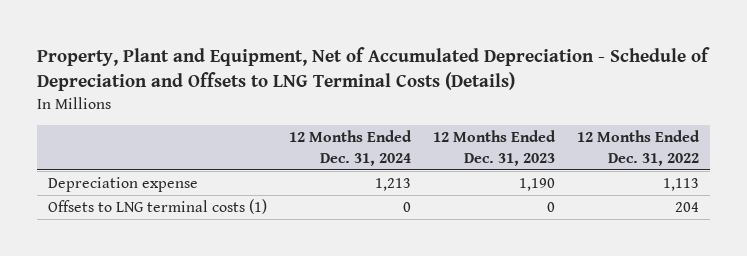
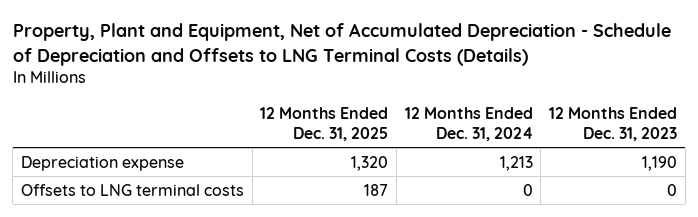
[577,130,701,166] 12 Months Ended Dec. 31, 2022 -> none
none -> [260,106,389,142] 12 Months Ended Dec. 31, 2025
[48,199,268,215] Offsets to LNG terminal costs (1) -> [20,183,244,196] Offsets to LNG terminal costs

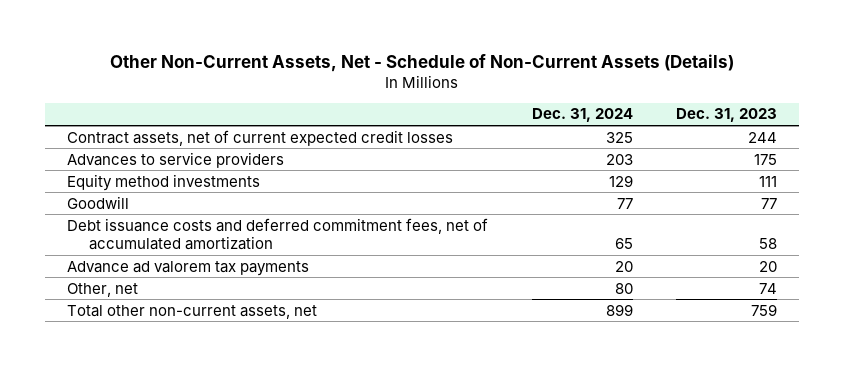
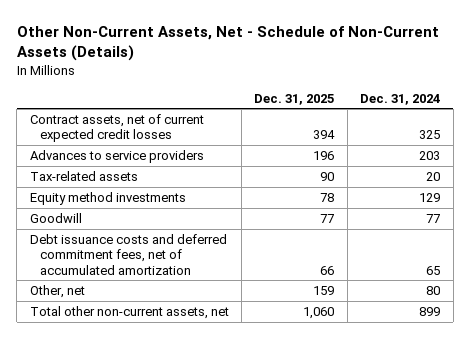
[676,108,778,123] Dec. 31, 2023 -> none
none -> [254,93,335,105] Dec. 31, 2025
none -> [29,170,138,181] Tax-related assets
[66,260,309,276] Advance ad valorem tax payments -> none

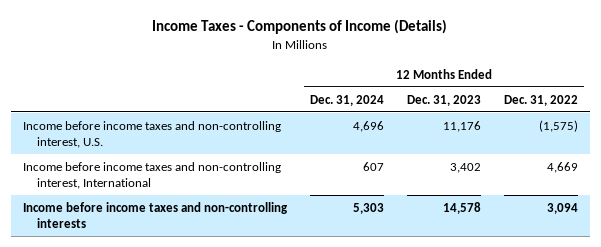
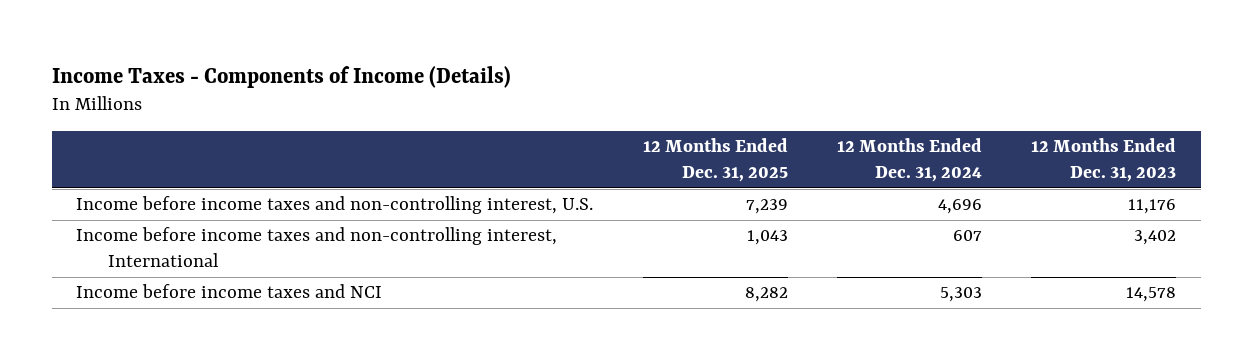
[504,94,579,106] Dec. 31, 2022 -> none
none -> [642,137,788,182] 12 Months Ended Dec. 31, 2025
[22,201,288,229] Income before income taxes and non-controlling interests -> [76,284,383,299] Income before income taxes and NCI

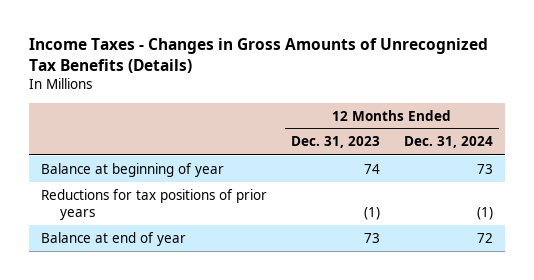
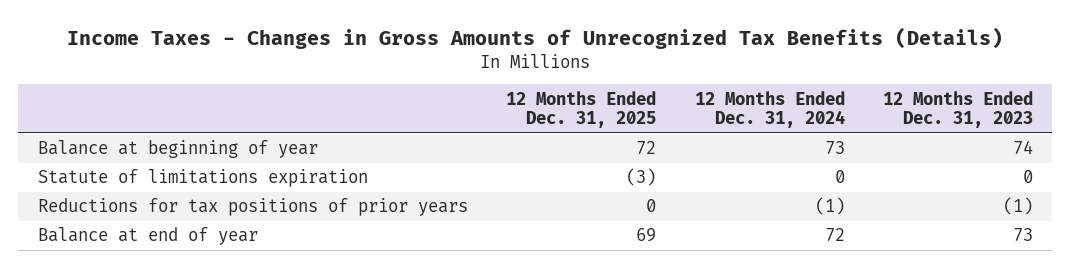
none -> [506,90,657,129] 12 Months Ended Dec. 31, 2025
none -> [37,169,368,188] Statute of limitations expiration

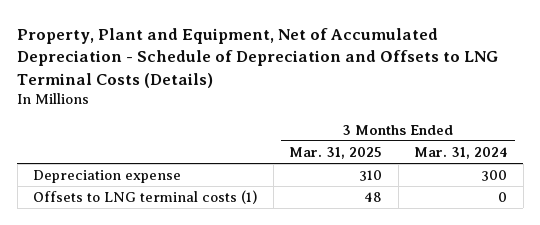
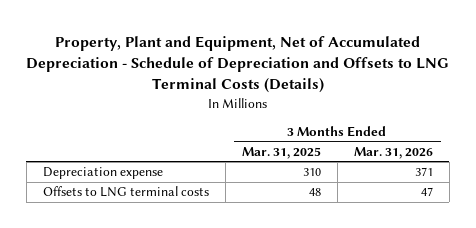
[414,146,508,159] Mar. 31, 2024 -> none
none -> [353,146,433,159] Mar. 31, 2026
[33,190,258,205] Offsets to LNG terminal costs (1) -> [42,186,209,198] Offsets to LNG terminal costs

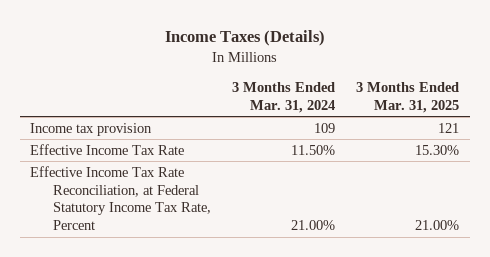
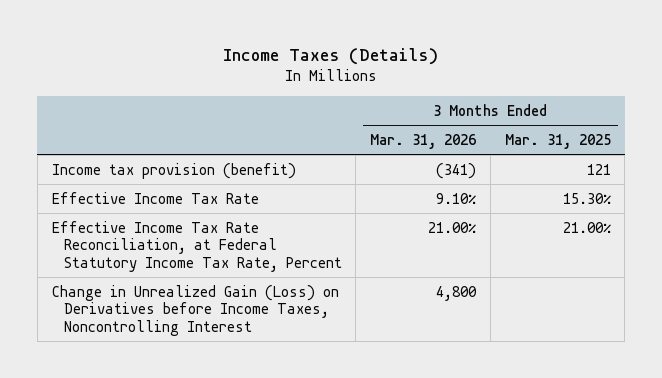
[231,81,335,113] 3 Months Ended Mar. 31, 2024 -> none
none -> [370,134,477,150] Mar. 31, 2026
[30,122,153,136] Income tax provision -> [51,162,296,179] Income tax provision (benefit)
none -> [51,284,339,336] Change in Unrealized Gain (Loss) on Derivatives before Income Taxes, Noncontrolling Interest

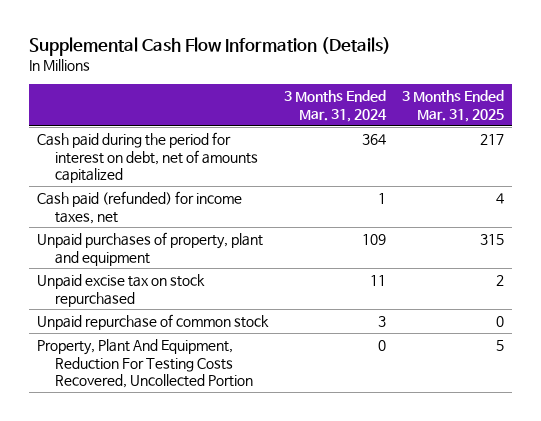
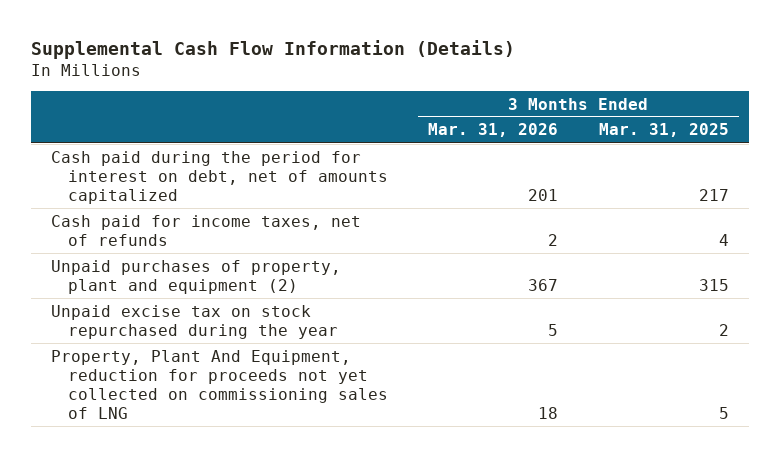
[284,90,388,122] 3 Months Ended Mar. 31, 2024 -> none
none -> [428,123,559,138] Mar. 31, 2026
[37,313,270,330] Unpaid repurchase of common stock -> none
[37,190,243,224] Cash paid (refunded) for income taxes, net -> [50,214,361,246] Cash paid for income taxes, net of refunds
[37,231,264,266] Unpaid purchases of property, plant and equipment -> [50,259,341,294] Unpaid purchases of property, plant and equipment (2)
[37,273,206,307] Unpaid excise tax on stock repurchased -> [50,304,338,339] Unpaid excise tax on stock repurchased during the year
[37,338,254,389] Property, Plant And Equipment, Reduction For Testing Costs Recovered, Uncollected Portion -> [50,349,388,419] Property, Plant And Equipment, reduction for proceeds not yet collected on commissioning sales of LNG

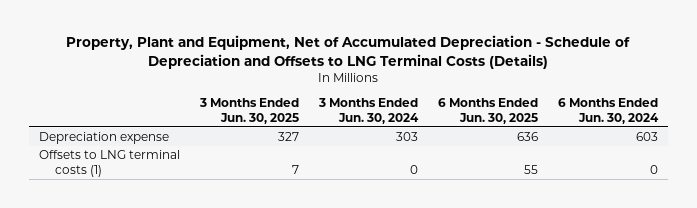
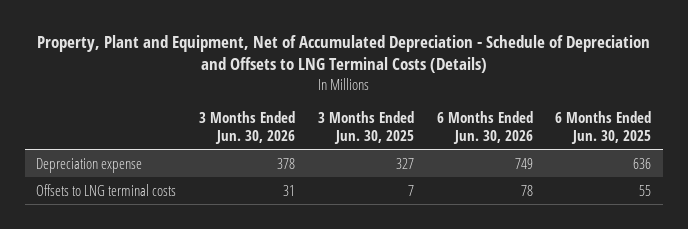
[317,98,419,124] 3 Months Ended Jun. 30, 2024 -> none
[557,98,659,124] 6 Months Ended Jun. 30, 2024 -> none
none -> [199,111,296,144] 3 Months Ended Jun. 30, 2026
none -> [436,111,533,144] 6 Months Ended Jun. 30, 2026
[38,150,180,177] Offsets to LNG terminal costs (1) -> [36,183,177,196] Offsets to LNG terminal costs

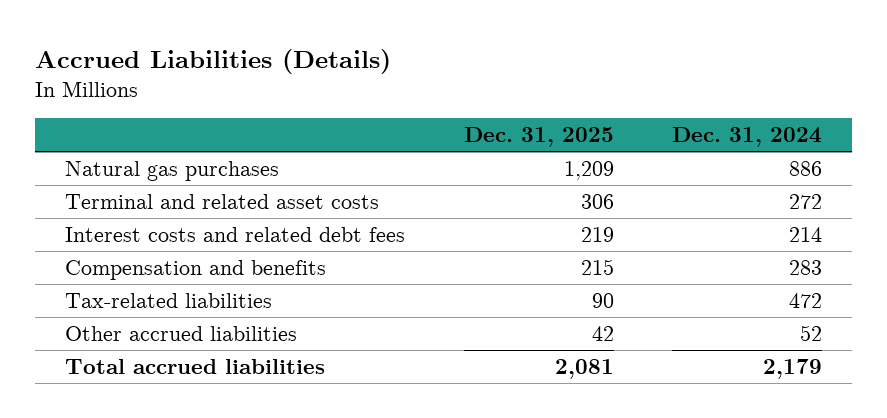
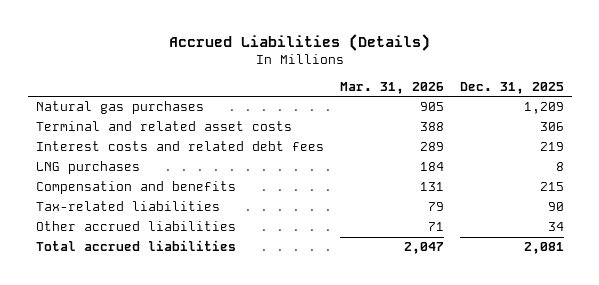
[672,127,823,148] Dec. 31, 2024 -> none
none -> [339,82,444,95] Mar. 31, 2026
none -> [35,161,140,175] LNG purchases
[591,325,614,341] 42 -> [547,222,564,232] 34

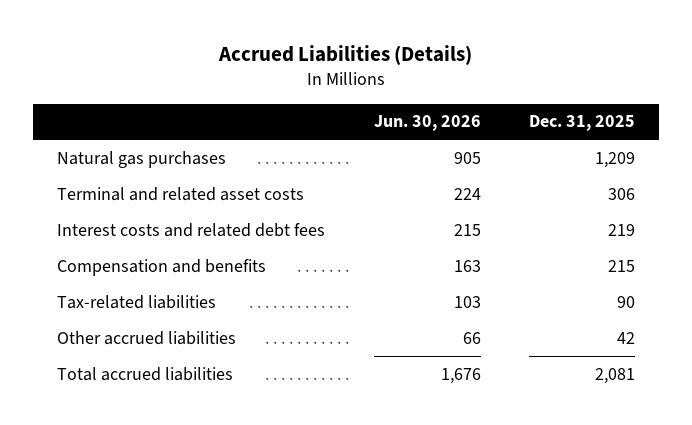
[339,82,444,95] Mar. 31, 2026 -> none
none -> [373,115,481,132] Jun. 30, 2026
[35,161,140,175] LNG purchases -> none
[547,222,564,232] 34 -> [616,331,635,344] 42

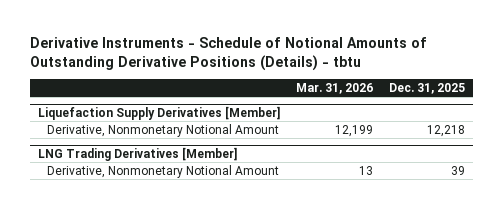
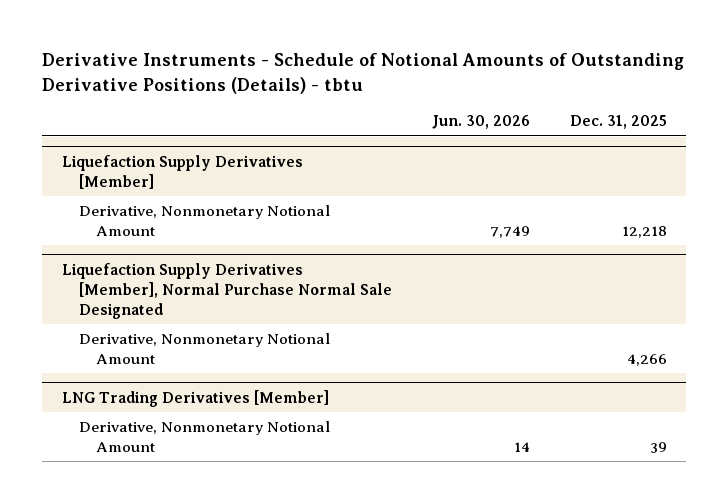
[296,82,374,94] Mar. 31, 2026 -> none
none -> [431,115,530,130] Jun. 30, 2026
none -> [61,262,392,319] Liquefaction Supply Derivatives [Member], Normal Purchase Normal Sale Designated
none -> [78,333,330,364] Derivative, Nonmonetary Notional Amount

